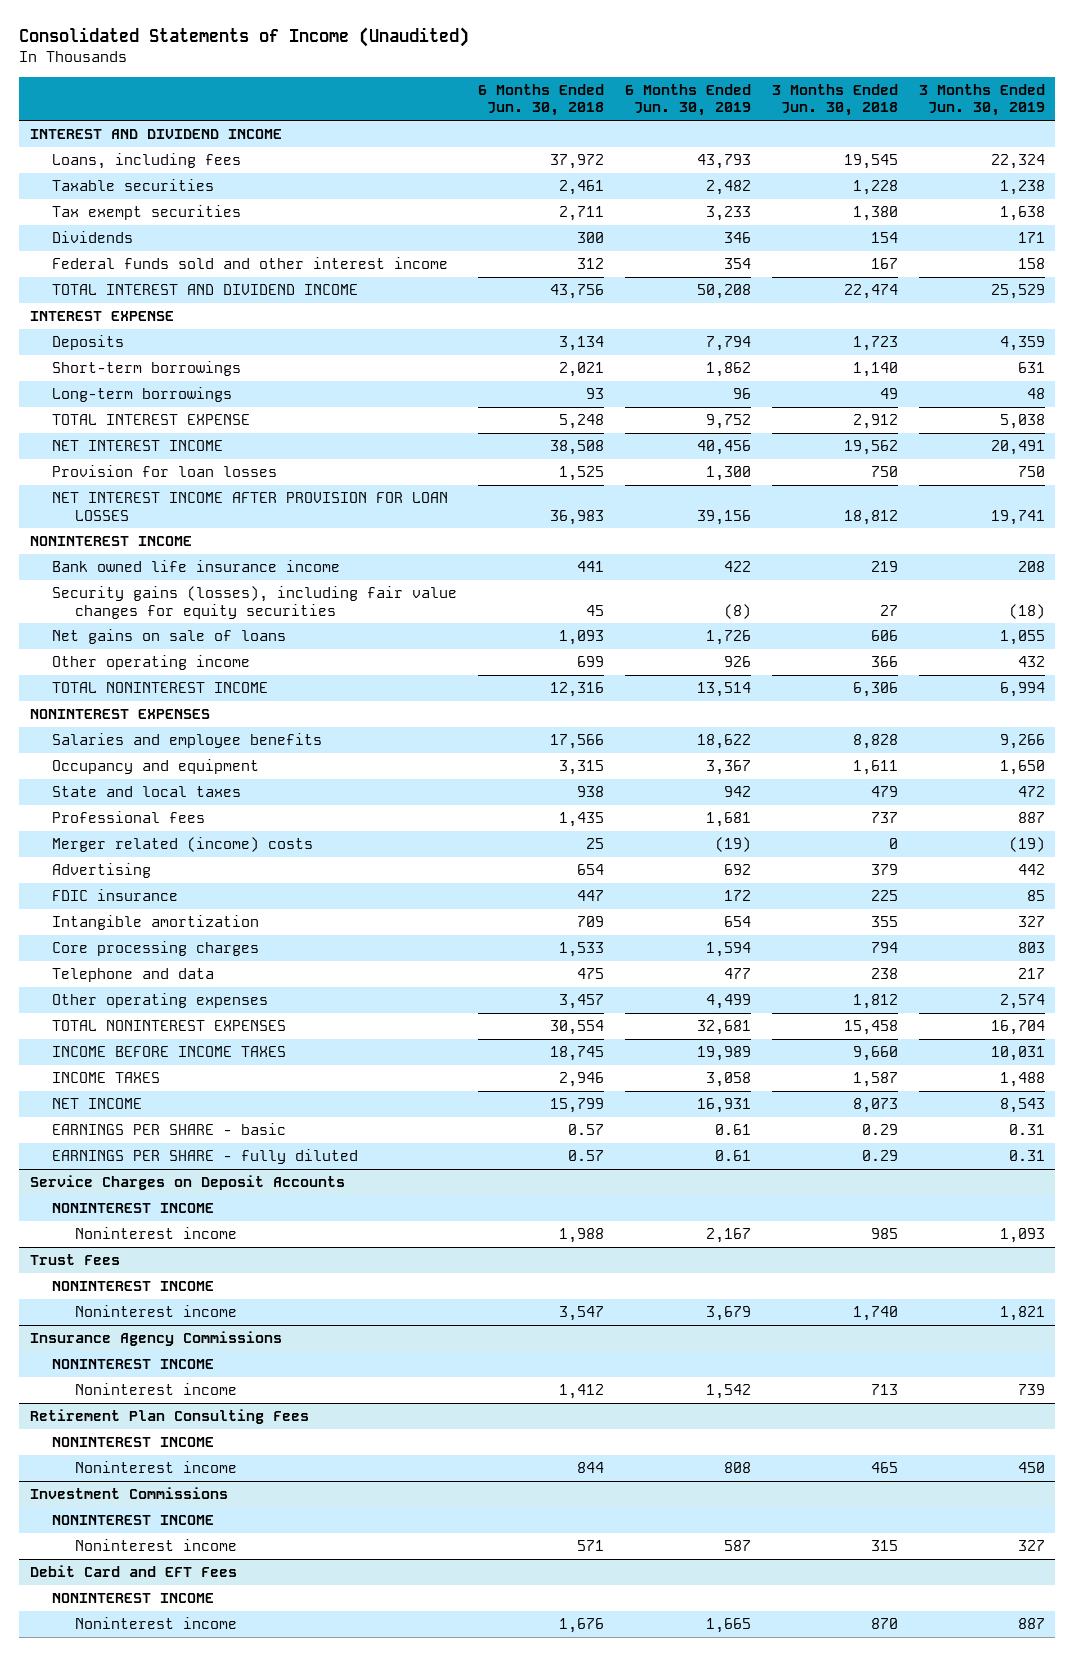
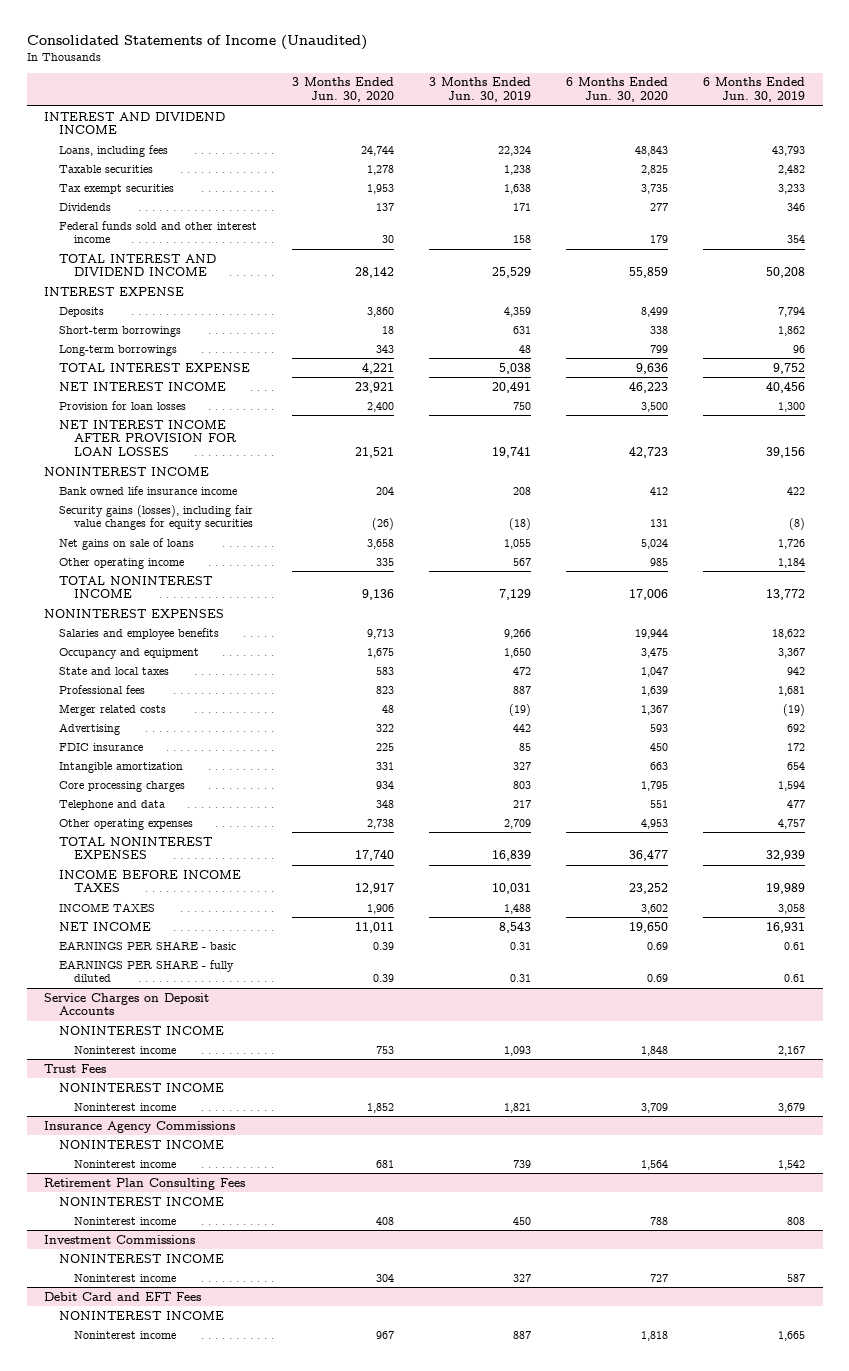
[478,83,605,117] 6 Months Ended Jun. 30, 2018 -> none
[771,83,898,117] 3 Months Ended Jun. 30, 2018 -> none
none -> [291,77,394,103] 3 Months Ended Jun. 30, 2020
none -> [566,77,669,103] 6 Months Ended Jun. 30, 2020
[724,656,752,668] 926 -> [778,557,806,568] 1,184
[1017,656,1045,668] 432 -> [513,557,532,566] 567
[697,682,752,698] 13,514 -> [766,589,806,601] 13,772
[999,682,1045,698] 6,994 -> [499,589,532,601] 7,129
[52,837,314,853] Merger related (income) costs -> [58,703,166,716] Merger related costs
[706,994,752,1010] 4,499 -> [778,818,806,829] 4,757
[999,994,1045,1010] 2,574 -> [504,818,532,829] 2,709
[697,1020,752,1036] 32,681 -> [766,850,806,862] 32,939
[990,1020,1045,1036] 16,704 -> [492,850,532,862] 16,839

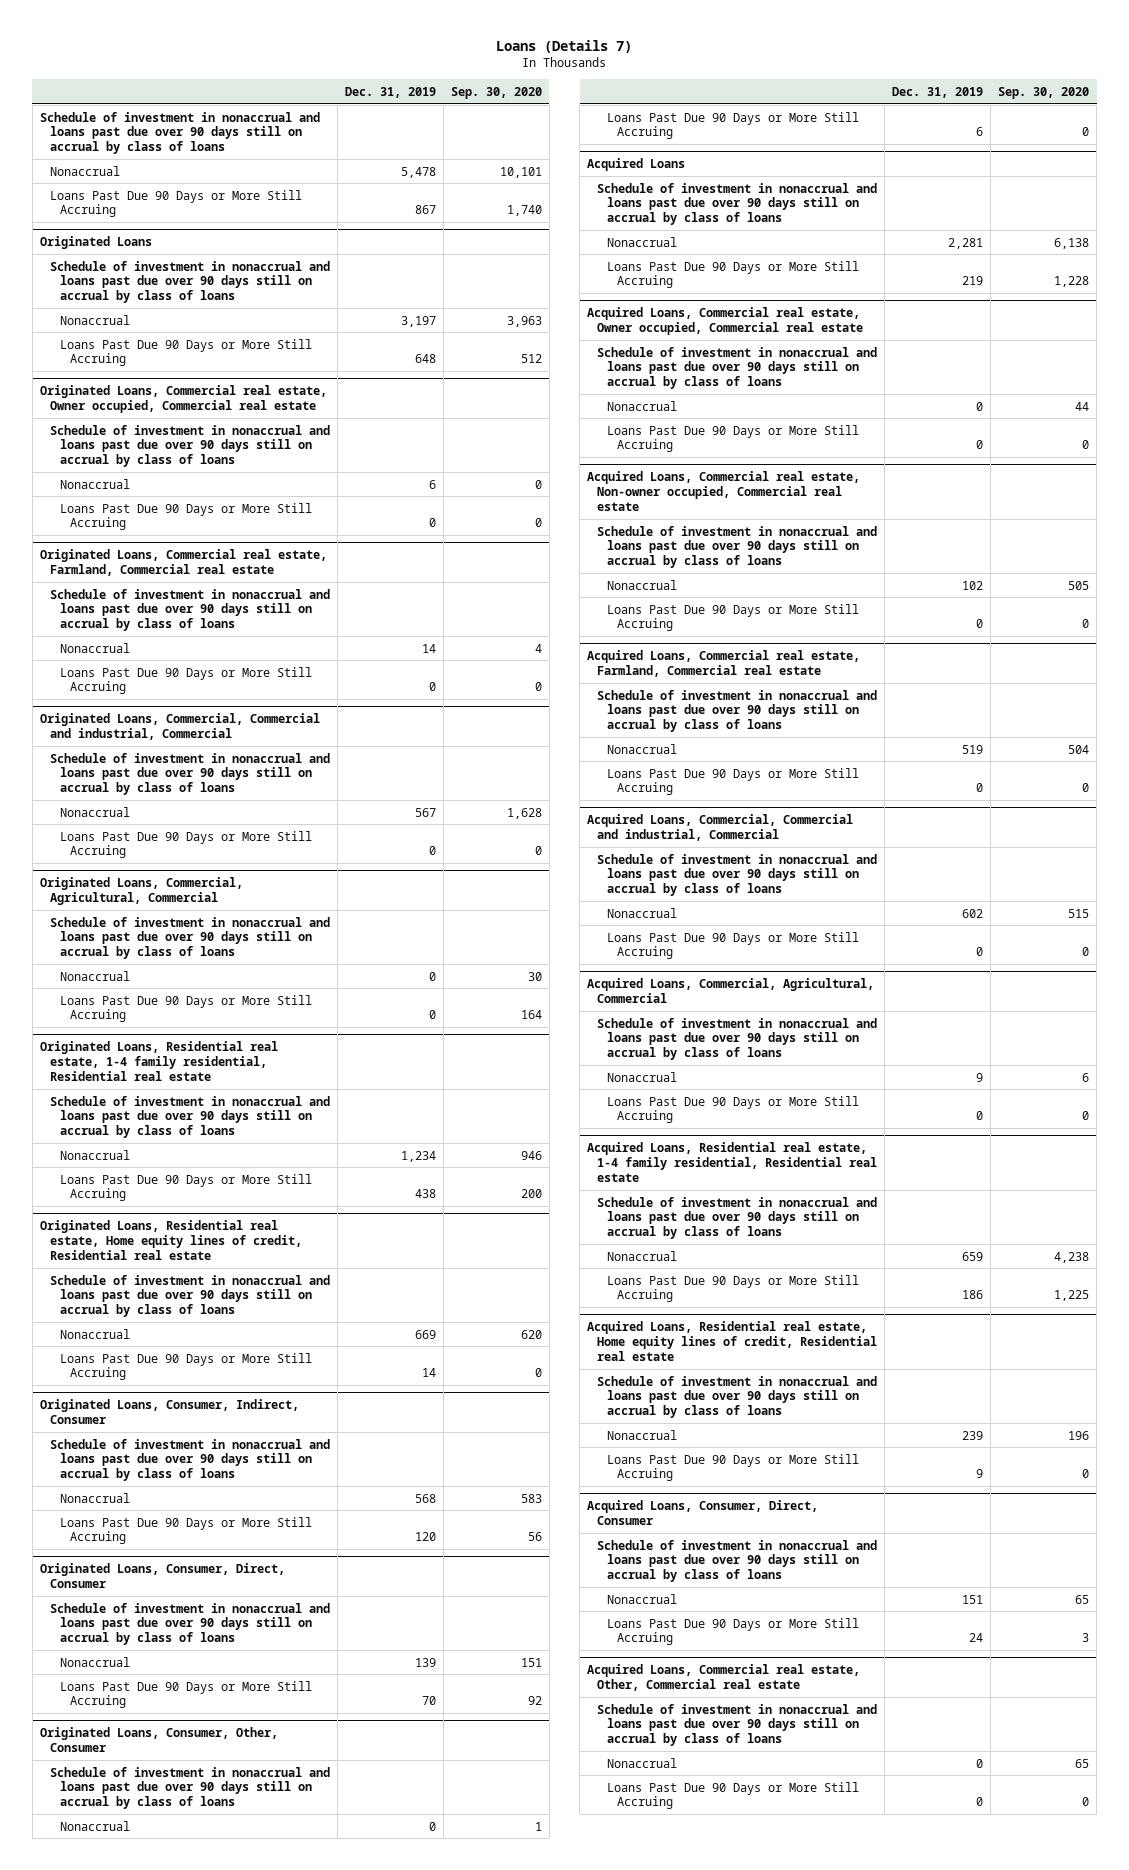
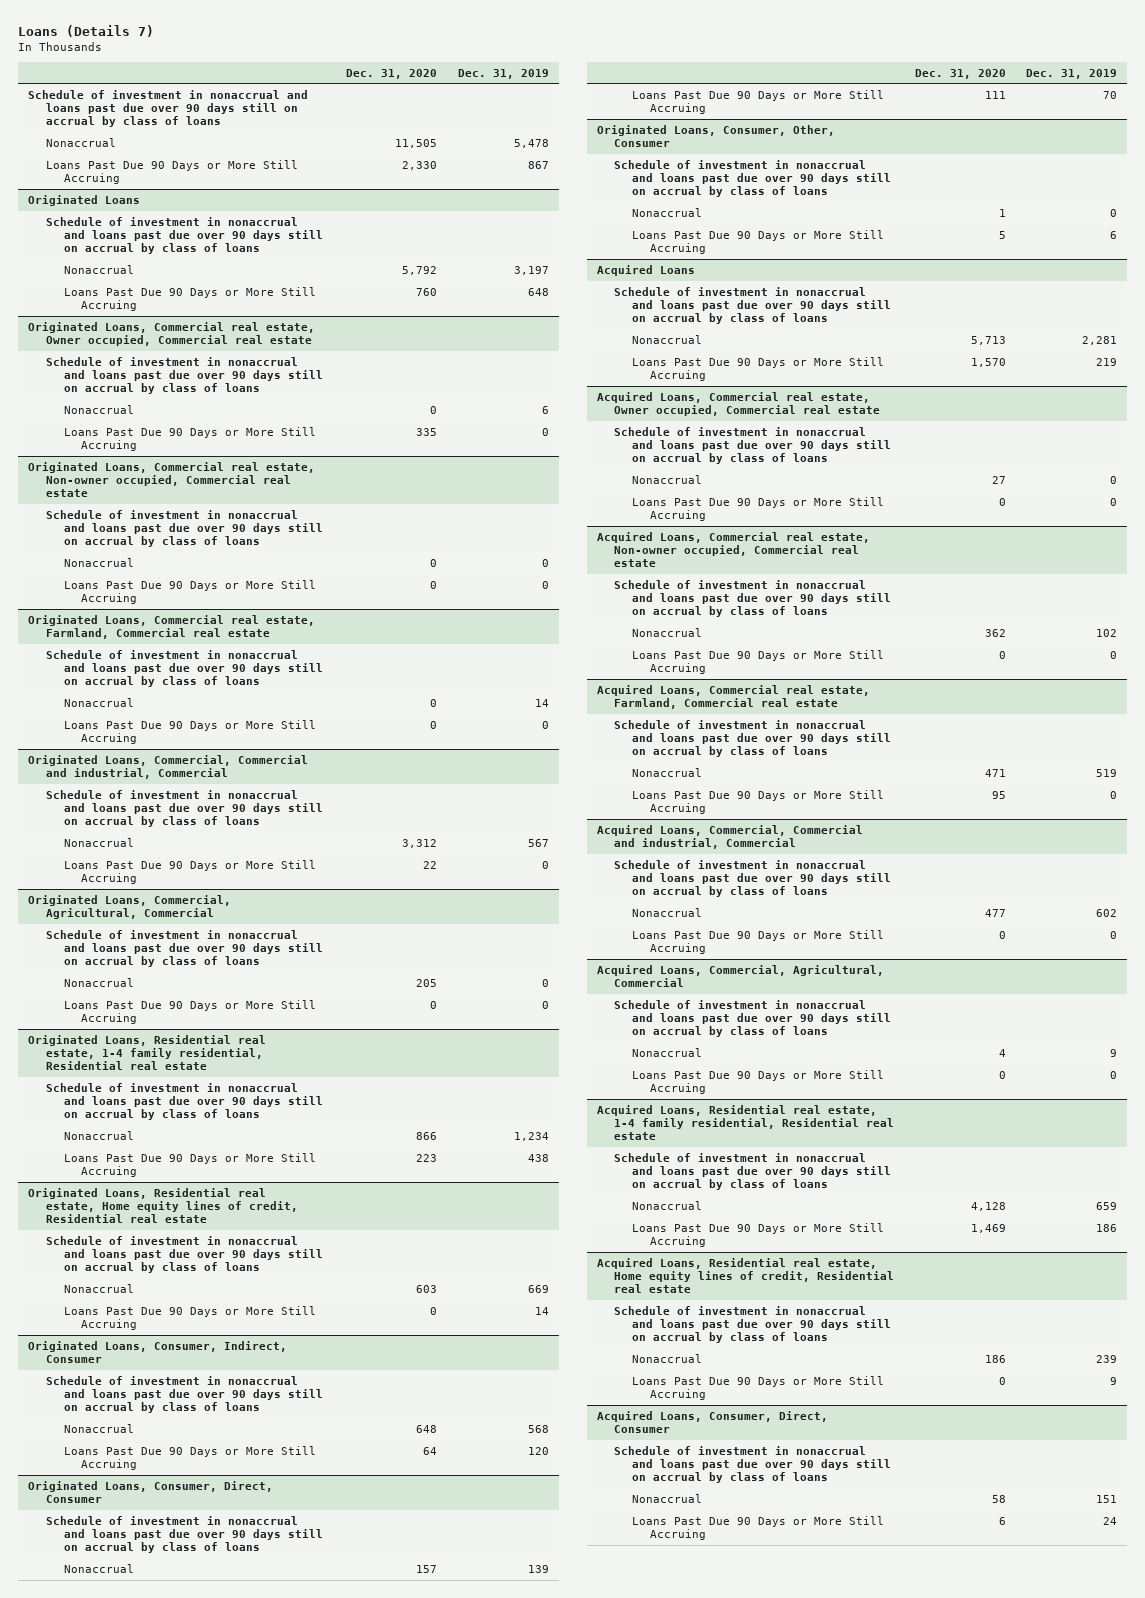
[450,86,542,99] Sep. 30, 2020 -> none
none -> [346,68,438,79] Dec. 31, 2020
none -> [28,461,316,498] Originated Loans, Commercial real estate, Non-owner occupied, Commercial real estate
none -> [46,509,323,548] Schedule of investment in nonaccrual and loans past due over 90 days still on accrual by class of loans
none -> [63,557,134,567] Nonaccrual
none -> [63,579,316,605] Loans Past Due 90 Days or More Still Accruing
[587,1664,861,1691] Acquired Loans, Commercial real estate, Other, Commercial real estate -> none
[597,1703,878,1747] Schedule of investment in nonaccrual and loans past due over 90 days still on accrual by class of loans -> none
[607,1757,678,1768] Nonaccrual -> none
[607,1781,860,1810] Loans Past Due 90 Days or More Still Accruing -> none

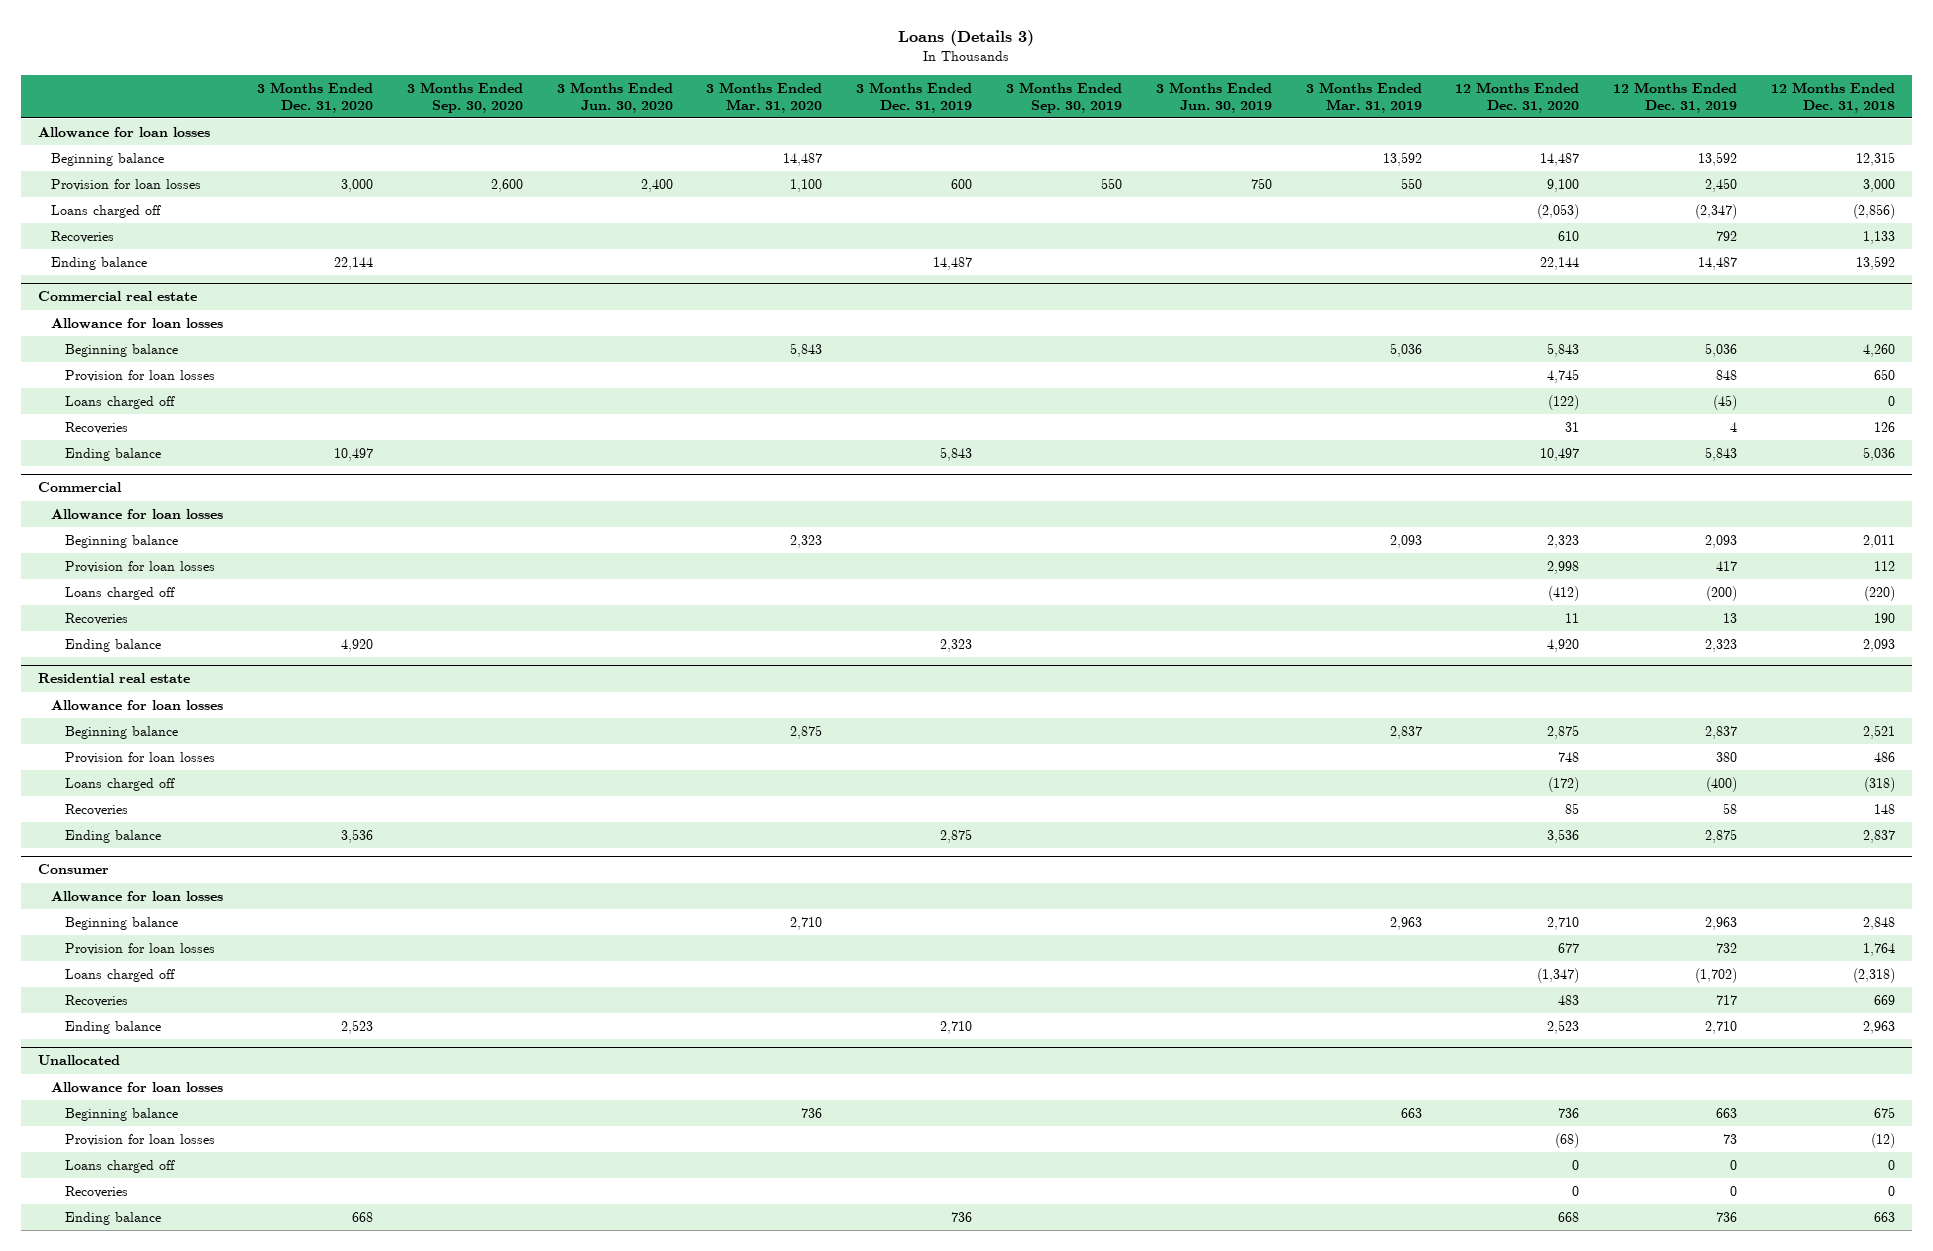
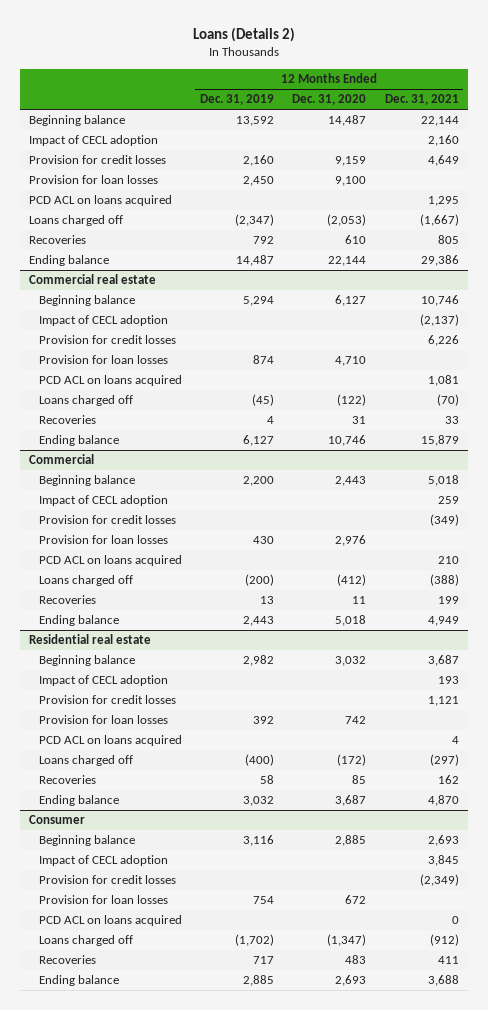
[898,30,1035,47] Loans (Details 3) -> [192,27,295,43] Loans (Details 2)
[257,81,374,113] 3 Months Ended Dec. 31, 2020 -> none
[406,81,523,113] 3 Months Ended Sep. 30, 2020 -> none
[556,81,673,113] 3 Months Ended Jun. 30, 2020 -> none
[706,81,823,113] 3 Months Ended Mar. 31, 2020 -> none
[856,81,973,113] 3 Months Ended Dec. 31, 2019 -> none
[1006,81,1123,113] 3 Months Ended Sep. 30, 2019 -> none
[1155,81,1272,113] 3 Months Ended Jun. 30, 2019 -> none
[1305,81,1422,113] 3 Months Ended Mar. 31, 2019 -> none
[1770,81,1895,113] 12 Months Ended Dec. 31, 2018 -> none
none -> [384,94,459,106] Dec. 31, 2021
[37,126,210,138] Allowance for loan losses -> none
none -> [29,135,159,147] Impact of CECL adoption
none -> [29,155,167,165] Provision for credit losses
none -> [29,195,173,207] PCD ACL on loans acquired
[51,317,224,329] Allowance for loan losses -> none
[1547,342,1580,357] 5,843 -> [335,295,367,307] 6,127
[1705,342,1738,357] 5,036 -> [242,296,274,307] 5,294
none -> [38,315,168,327] Impact of CECL adoption
none -> [38,335,176,345] Provision for credit losses
[1547,368,1580,383] 4,745 -> [335,356,367,367] 4,710
[1716,369,1738,380] 848 -> [252,355,274,365] 874
none -> [38,375,182,387] PCD ACL on loans acquired
[1540,447,1580,461] 10,497 -> [328,435,367,447] 10,746
[1705,446,1738,461] 5,843 -> [242,435,274,447] 6,127
[51,508,224,520] Allowance for loan losses -> none
[1547,534,1580,548] 2,323 -> [335,476,367,487] 2,443
[1705,534,1738,548] 2,093 -> [242,476,274,487] 2,200
none -> [38,495,168,507] Impact of CECL adoption
none -> [38,515,176,525] Provision for credit losses
[1547,560,1580,574] 2,998 -> [335,535,367,547] 2,976
[1716,560,1738,571] 417 -> [252,536,274,545] 430
none -> [38,555,182,567] PCD ACL on loans acquired
[1547,638,1580,652] 4,920 -> [335,615,367,627] 5,018
[1705,638,1738,652] 2,323 -> [242,616,274,627] 2,443
[51,699,224,711] Allowance for loan losses -> none
[1547,724,1580,739] 2,875 -> [335,656,367,667] 3,032
[1705,725,1738,739] 2,837 -> [242,655,274,667] 2,982
none -> [38,675,168,687] Impact of CECL adoption
none -> [38,695,176,705] Provision for credit losses
[1558,751,1580,762] 748 -> [345,716,367,725] 742
[1716,751,1738,762] 380 -> [252,716,274,725] 392
none -> [38,735,182,747] PCD ACL on loans acquired
[1547,828,1580,843] 3,536 -> [335,795,367,807] 3,687
[1705,828,1738,843] 2,875 -> [242,796,274,807] 3,032
[51,890,224,902] Allowance for loan losses -> none
[1547,916,1580,930] 2,710 -> [335,835,367,847] 2,885
[1705,916,1738,930] 2,963 -> [242,835,274,847] 3,116
none -> [38,855,168,867] Impact of CECL adoption
none -> [38,875,176,885] Provision for credit losses
[1558,942,1580,953] 677 -> [345,895,367,905] 672
[1716,942,1738,953] 732 -> [252,896,274,905] 754
none -> [38,915,182,927] PCD ACL on loans acquired
[37,1055,120,1066] Unallocated -> none
[51,1081,224,1093] Allowance for loan losses -> none
[64,1107,178,1121] Beginning balance -> none
[64,1133,215,1146] Provision for loan losses -> none
[64,1159,175,1173] Loans charged off -> none
[64,1185,128,1198] Recoveries -> none
[64,1211,161,1225] Ending balance -> none
[1547,1019,1580,1034] 2,523 -> [335,975,367,987] 2,693
[1705,1020,1738,1034] 2,710 -> [242,975,274,987] 2,885

